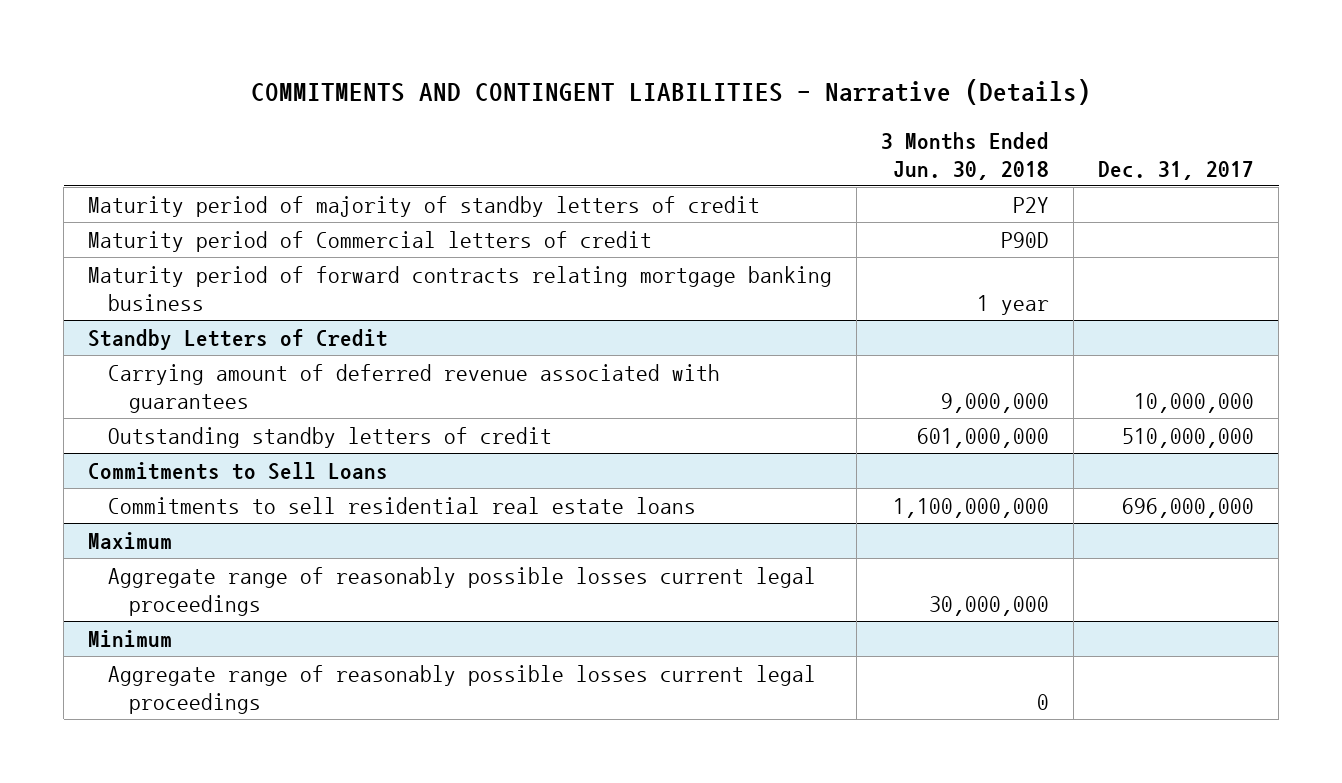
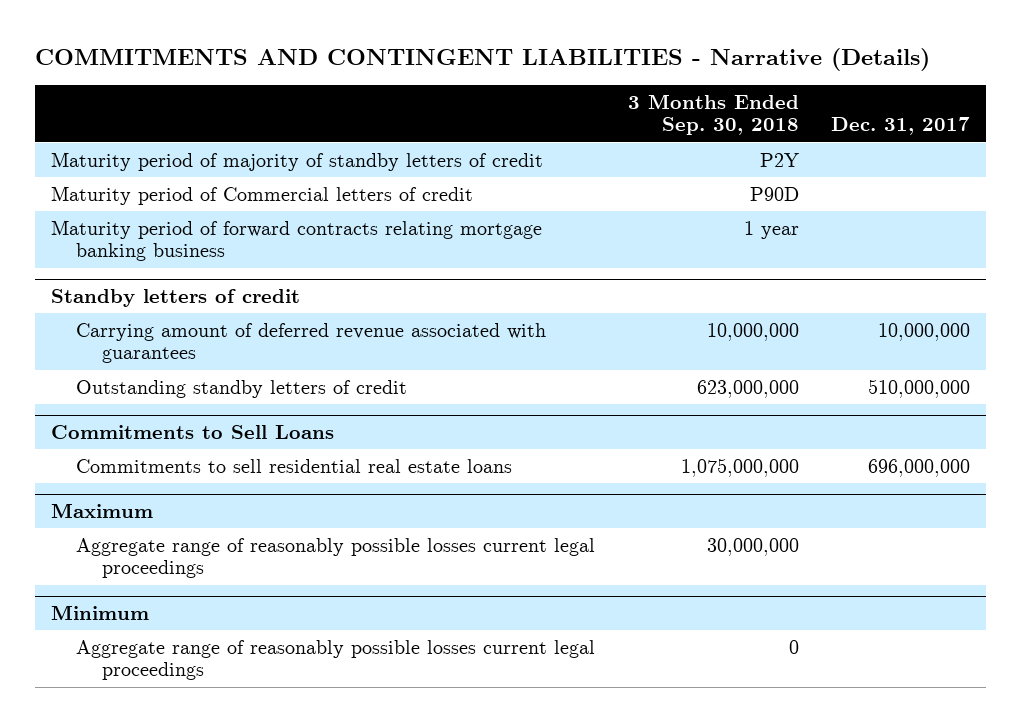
[881,131,1050,180] 3 Months Ended Jun. 30, 2018 -> none
none -> [627,93,799,136] 3 Months Ended Sep. 30, 2018
[88,328,389,350] Standby Letters of Credit -> [51,289,301,308] Standby letters of credit

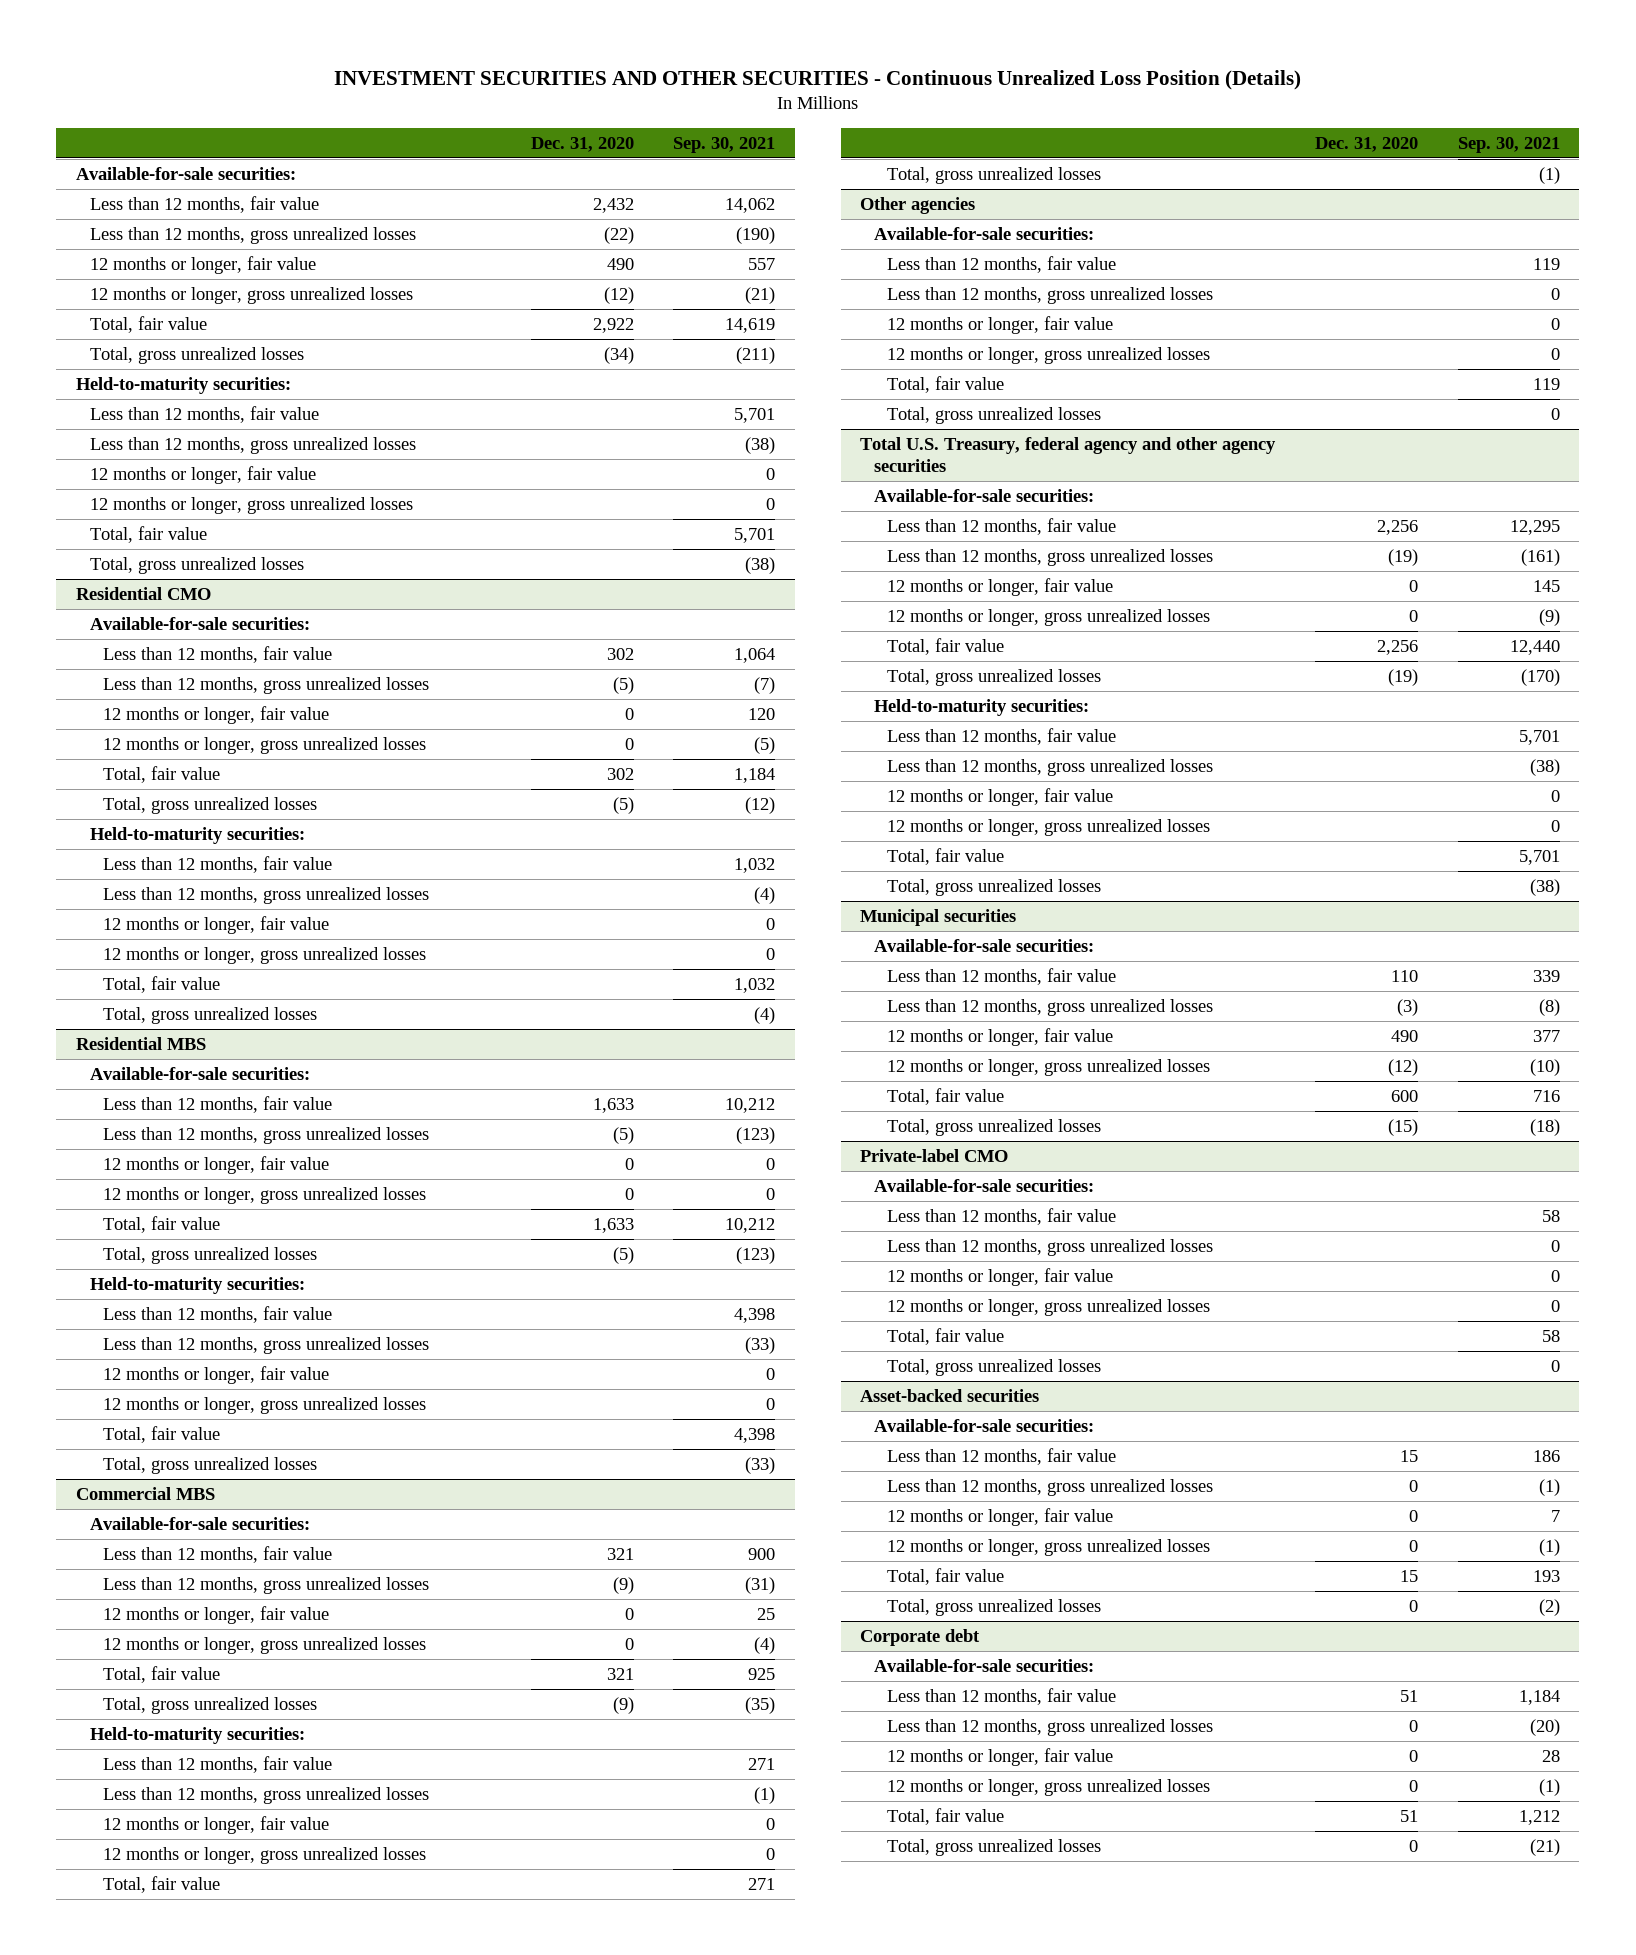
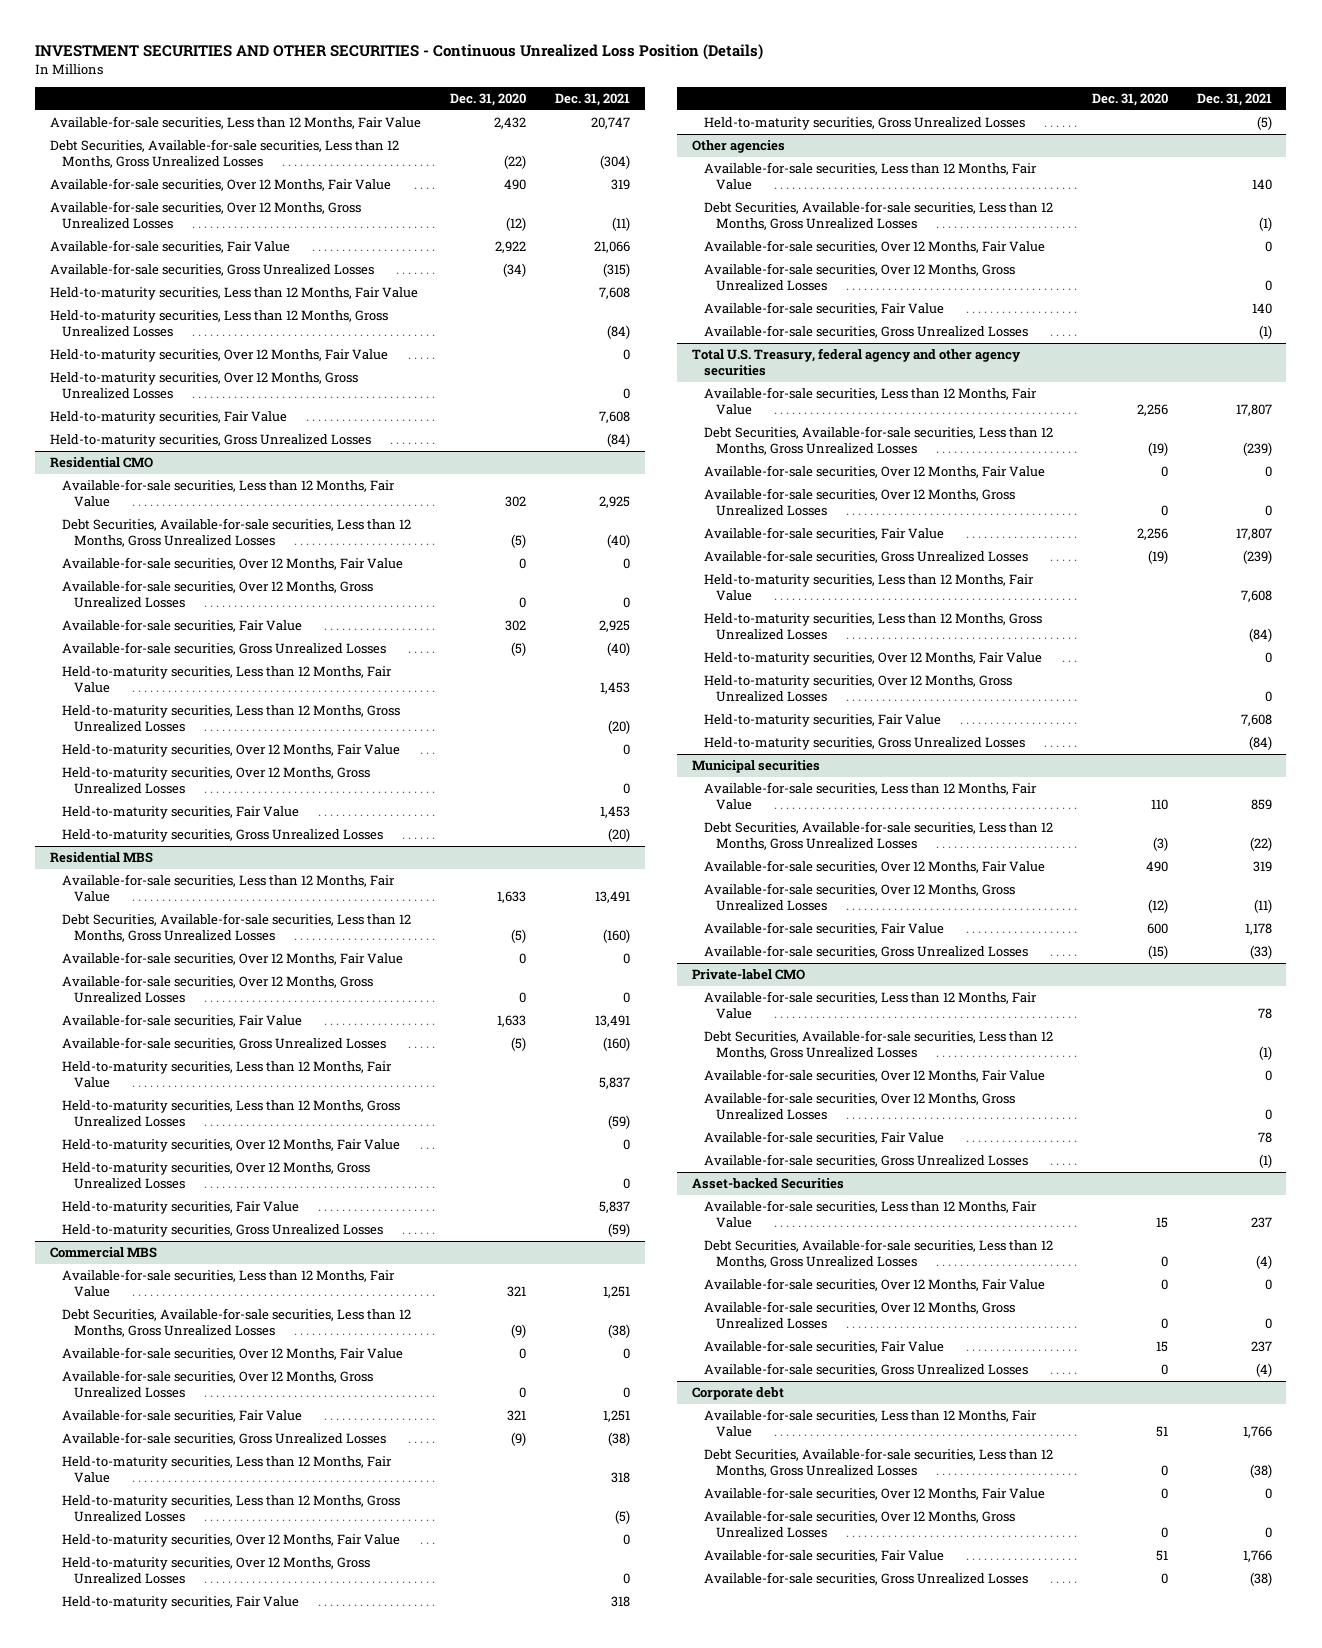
[673,136,776,153] Sep. 30, 2021 -> none
none -> [555,92,631,106] Dec. 31, 2021
[76,167,297,181] Available-for-sale securities: -> none
[76,377,292,395] Held-to-maturity securities: -> none
[89,196,319,214] Less than 12 months, fair value -> [49,116,421,130] Available-for-sale securities, Less than 12 Months, Fair Value
[89,227,416,245] Less than 12 months, gross unrealized losses -> [49,139,399,169] Debt Securities, Available-for-sale securities, Less than 12 Months, Gross Unrealized Losses
[89,256,316,275] 12 months or longer, fair value -> [49,178,391,192] Available-for-sale securities, Over 12 Months, Fair Value
[89,287,413,305] 12 months or longer, gross unrealized losses -> [49,201,361,230] Available-for-sale securities, Over 12 Months, Gross Unrealized Losses
[89,316,207,334] Total, fair value -> [49,240,290,254] Available-for-sale securities, Fair Value
[89,347,304,365] Total, gross unrealized losses -> [49,263,374,277] Available-for-sale securities, Gross Unrealized Losses
[89,406,319,424] Less than 12 months, fair value -> [49,287,418,301] Held-to-maturity securities, Less than 12 Months, Fair Value
[89,437,416,455] Less than 12 months, gross unrealized losses -> [49,310,388,338] Held-to-maturity securities, Less than 12 Months, Gross Unrealized Losses
[89,466,316,485] 12 months or longer, fair value -> [49,349,388,363] Held-to-maturity securities, Over 12 Months, Fair Value
[89,497,413,515] 12 months or longer, gross unrealized losses -> [49,372,358,400] Held-to-maturity securities, Over 12 Months, Gross Unrealized Losses
[89,526,207,544] Total, fair value -> [49,411,287,425] Held-to-maturity securities, Fair Value
[89,557,304,575] Total, gross unrealized losses -> [49,434,371,448] Held-to-maturity securities, Gross Unrealized Losses
[89,617,310,631] Available-for-sale securities: -> none
[89,827,305,845] Held-to-maturity securities: -> none
[103,646,333,664] Less than 12 months, fair value -> [62,479,396,508] Available-for-sale securities, Less than 12 Months, Fair Value
[103,677,430,695] Less than 12 months, gross unrealized losses -> [62,518,412,548] Debt Securities, Available-for-sale securities, Less than 12 Months, Gross Unrealized Losses
[103,706,330,725] 12 months or longer, fair value -> [62,557,404,571] Available-for-sale securities, Over 12 Months, Fair Value
[103,737,427,755] 12 months or longer, gross unrealized losses -> [62,580,374,609] Available-for-sale securities, Over 12 Months, Gross Unrealized Losses
[103,766,221,784] Total, fair value -> [62,619,303,633] Available-for-sale securities, Fair Value
[103,797,318,815] Total, gross unrealized losses -> [62,642,387,656] Available-for-sale securities, Gross Unrealized Losses
[103,856,333,874] Less than 12 months, fair value -> [62,666,393,694] Held-to-maturity securities, Less than 12 Months, Fair Value
[103,887,430,905] Less than 12 months, gross unrealized losses -> [62,705,401,733] Held-to-maturity securities, Less than 12 Months, Gross Unrealized Losses
[103,916,330,935] 12 months or longer, fair value -> [62,744,401,758] Held-to-maturity securities, Over 12 Months, Fair Value
[103,947,427,965] 12 months or longer, gross unrealized losses -> [62,767,371,795] Held-to-maturity securities, Over 12 Months, Gross Unrealized Losses
[103,976,221,994] Total, fair value -> [62,806,300,820] Held-to-maturity securities, Fair Value
[103,1007,318,1025] Total, gross unrealized losses -> [62,829,384,843] Held-to-maturity securities, Gross Unrealized Losses
[89,1067,310,1081] Available-for-sale securities: -> none
[89,1277,305,1295] Held-to-maturity securities: -> none
[103,1096,333,1114] Less than 12 months, fair value -> [62,874,396,903] Available-for-sale securities, Less than 12 Months, Fair Value
[103,1127,430,1145] Less than 12 months, gross unrealized losses -> [62,913,412,943] Debt Securities, Available-for-sale securities, Less than 12 Months, Gross Unrealized Losses
[103,1156,330,1175] 12 months or longer, fair value -> [62,952,404,966] Available-for-sale securities, Over 12 Months, Fair Value
[103,1187,427,1205] 12 months or longer, gross unrealized losses -> [62,975,374,1004] Available-for-sale securities, Over 12 Months, Gross Unrealized Losses
[103,1216,221,1234] Total, fair value -> [62,1014,303,1028] Available-for-sale securities, Fair Value
[103,1247,318,1265] Total, gross unrealized losses -> [62,1037,387,1051] Available-for-sale securities, Gross Unrealized Losses
[103,1306,333,1324] Less than 12 months, fair value -> [62,1061,393,1089] Held-to-maturity securities, Less than 12 Months, Fair Value
[103,1337,430,1355] Less than 12 months, gross unrealized losses -> [62,1100,401,1128] Held-to-maturity securities, Less than 12 Months, Gross Unrealized Losses
[103,1366,330,1385] 12 months or longer, fair value -> [62,1139,401,1153] Held-to-maturity securities, Over 12 Months, Fair Value
[103,1397,427,1415] 12 months or longer, gross unrealized losses -> [62,1162,371,1190] Held-to-maturity securities, Over 12 Months, Gross Unrealized Losses
[103,1426,221,1444] Total, fair value -> [62,1201,300,1215] Held-to-maturity securities, Fair Value
[103,1457,318,1475] Total, gross unrealized losses -> [62,1224,384,1238] Held-to-maturity securities, Gross Unrealized Losses
[89,1517,310,1531] Available-for-sale securities: -> none
[89,1727,305,1745] Held-to-maturity securities: -> none
[103,1546,333,1564] Less than 12 months, fair value -> [62,1269,396,1298] Available-for-sale securities, Less than 12 Months, Fair Value
[103,1577,430,1595] Less than 12 months, gross unrealized losses -> [62,1308,412,1338] Debt Securities, Available-for-sale securities, Less than 12 Months, Gross Unrealized Losses
[103,1606,330,1625] 12 months or longer, fair value -> [62,1347,404,1361] Available-for-sale securities, Over 12 Months, Fair Value
[103,1637,427,1655] 12 months or longer, gross unrealized losses -> [62,1370,374,1399] Available-for-sale securities, Over 12 Months, Gross Unrealized Losses
[103,1666,221,1684] Total, fair value -> [62,1409,303,1423] Available-for-sale securities, Fair Value
[103,1697,318,1715] Total, gross unrealized losses -> [62,1432,387,1446] Available-for-sale securities, Gross Unrealized Losses
[103,1756,333,1774] Less than 12 months, fair value -> [62,1456,393,1484] Held-to-maturity securities, Less than 12 Months, Fair Value
[103,1787,430,1805] Less than 12 months, gross unrealized losses -> [62,1495,401,1523] Held-to-maturity securities, Less than 12 Months, Gross Unrealized Losses
[103,1816,330,1835] 12 months or longer, fair value -> [62,1534,401,1548] Held-to-maturity securities, Over 12 Months, Fair Value
[103,1847,427,1865] 12 months or longer, gross unrealized losses -> [62,1557,371,1585] Held-to-maturity securities, Over 12 Months, Gross Unrealized Losses
[103,1876,221,1894] Total, fair value -> [62,1596,300,1610] Held-to-maturity securities, Fair Value
[887,167,1102,185] Total, gross unrealized losses -> [704,117,1026,131] Held-to-maturity securities, Gross Unrealized Losses
[873,227,1094,241] Available-for-sale securities: -> none
[887,256,1117,274] Less than 12 months, fair value -> [704,162,1038,191] Available-for-sale securities, Less than 12 Months, Fair Value
[887,287,1214,305] Less than 12 months, gross unrealized losses -> [704,201,1054,231] Debt Securities, Available-for-sale securities, Less than 12 Months, Gross Unrealized Losses
[887,316,1114,335] 12 months or longer, fair value -> [704,240,1046,254] Available-for-sale securities, Over 12 Months, Fair Value
[887,347,1211,365] 12 months or longer, gross unrealized losses -> [704,263,1016,292] Available-for-sale securities, Over 12 Months, Gross Unrealized Losses
[887,376,1005,394] Total, fair value -> [704,302,945,316] Available-for-sale securities, Fair Value
[887,407,1102,425] Total, gross unrealized losses -> [704,325,1029,339] Available-for-sale securities, Gross Unrealized Losses
[873,489,1094,503] Available-for-sale securities: -> none
[873,699,1089,717] Held-to-maturity securities: -> none
[887,518,1117,536] Less than 12 months, fair value -> [704,387,1038,416] Available-for-sale securities, Less than 12 Months, Fair Value
[887,549,1214,567] Less than 12 months, gross unrealized losses -> [704,426,1054,456] Debt Securities, Available-for-sale securities, Less than 12 Months, Gross Unrealized Losses
[887,578,1114,597] 12 months or longer, fair value -> [704,465,1046,479] Available-for-sale securities, Over 12 Months, Fair Value
[887,609,1211,627] 12 months or longer, gross unrealized losses -> [704,488,1016,517] Available-for-sale securities, Over 12 Months, Gross Unrealized Losses
[887,638,1005,656] Total, fair value -> [704,527,945,541] Available-for-sale securities, Fair Value
[887,669,1102,687] Total, gross unrealized losses -> [704,550,1029,564] Available-for-sale securities, Gross Unrealized Losses
[887,728,1117,746] Less than 12 months, fair value -> [704,574,1035,602] Held-to-maturity securities, Less than 12 Months, Fair Value
[887,759,1214,777] Less than 12 months, gross unrealized losses -> [704,613,1043,641] Held-to-maturity securities, Less than 12 Months, Gross Unrealized Losses
[887,788,1114,807] 12 months or longer, fair value -> [704,652,1043,666] Held-to-maturity securities, Over 12 Months, Fair Value
[887,819,1211,837] 12 months or longer, gross unrealized losses -> [704,675,1013,703] Held-to-maturity securities, Over 12 Months, Gross Unrealized Losses
[887,848,1005,866] Total, fair value -> [704,714,942,728] Held-to-maturity securities, Fair Value
[887,879,1102,897] Total, gross unrealized losses -> [704,737,1026,751] Held-to-maturity securities, Gross Unrealized Losses
[873,939,1094,953] Available-for-sale securities: -> none
[887,968,1117,986] Less than 12 months, fair value -> [704,782,1038,811] Available-for-sale securities, Less than 12 Months, Fair Value
[887,999,1214,1017] Less than 12 months, gross unrealized losses -> [704,821,1054,851] Debt Securities, Available-for-sale securities, Less than 12 Months, Gross Unrealized Losses
[887,1028,1114,1047] 12 months or longer, fair value -> [704,860,1046,874] Available-for-sale securities, Over 12 Months, Fair Value
[887,1059,1211,1077] 12 months or longer, gross unrealized losses -> [704,883,1016,912] Available-for-sale securities, Over 12 Months, Gross Unrealized Losses
[887,1088,1005,1106] Total, fair value -> [704,922,945,936] Available-for-sale securities, Fair Value
[887,1119,1102,1137] Total, gross unrealized losses -> [704,945,1029,959] Available-for-sale securities, Gross Unrealized Losses
[873,1179,1094,1193] Available-for-sale securities: -> none
[873,1419,1094,1433] Available-for-sale securities: -> none
[887,1208,1117,1226] Less than 12 months, fair value -> [704,991,1038,1020] Available-for-sale securities, Less than 12 Months, Fair Value
[887,1239,1214,1257] Less than 12 months, gross unrealized losses -> [704,1030,1054,1060] Debt Securities, Available-for-sale securities, Less than 12 Months, Gross Unrealized Losses
[887,1268,1114,1287] 12 months or longer, fair value -> [704,1069,1046,1083] Available-for-sale securities, Over 12 Months, Fair Value
[887,1299,1211,1317] 12 months or longer, gross unrealized losses -> [704,1092,1016,1121] Available-for-sale securities, Over 12 Months, Gross Unrealized Losses
[887,1328,1005,1346] Total, fair value -> [704,1131,945,1145] Available-for-sale securities, Fair Value
[887,1359,1102,1377] Total, gross unrealized losses -> [704,1154,1029,1168] Available-for-sale securities, Gross Unrealized Losses
[860,1389,1040,1403] Asset-backed securities -> [691,1178,844,1190] Asset-backed Securities
[887,1448,1117,1466] Less than 12 months, fair value -> [704,1200,1038,1229] Available-for-sale securities, Less than 12 Months, Fair Value
[887,1479,1214,1497] Less than 12 months, gross unrealized losses -> [704,1239,1054,1269] Debt Securities, Available-for-sale securities, Less than 12 Months, Gross Unrealized Losses
[887,1508,1114,1527] 12 months or longer, fair value -> [704,1278,1046,1292] Available-for-sale securities, Over 12 Months, Fair Value
[887,1539,1211,1557] 12 months or longer, gross unrealized losses -> [704,1301,1016,1330] Available-for-sale securities, Over 12 Months, Gross Unrealized Losses
[887,1568,1005,1586] Total, fair value -> [704,1340,945,1354] Available-for-sale securities, Fair Value
[887,1599,1102,1617] Total, gross unrealized losses -> [704,1363,1029,1377] Available-for-sale securities, Gross Unrealized Losses
[873,1659,1094,1673] Available-for-sale securities: -> none
[887,1688,1117,1706] Less than 12 months, fair value -> [704,1409,1038,1438] Available-for-sale securities, Less than 12 Months, Fair Value
[887,1719,1214,1737] Less than 12 months, gross unrealized losses -> [704,1448,1054,1478] Debt Securities, Available-for-sale securities, Less than 12 Months, Gross Unrealized Losses
[887,1748,1114,1767] 12 months or longer, fair value -> [704,1487,1046,1501] Available-for-sale securities, Over 12 Months, Fair Value
[887,1779,1211,1797] 12 months or longer, gross unrealized losses -> [704,1510,1016,1539] Available-for-sale securities, Over 12 Months, Gross Unrealized Losses
[887,1808,1005,1826] Total, fair value -> [704,1549,945,1563] Available-for-sale securities, Fair Value
[887,1839,1102,1857] Total, gross unrealized losses -> [704,1572,1029,1586] Available-for-sale securities, Gross Unrealized Losses

